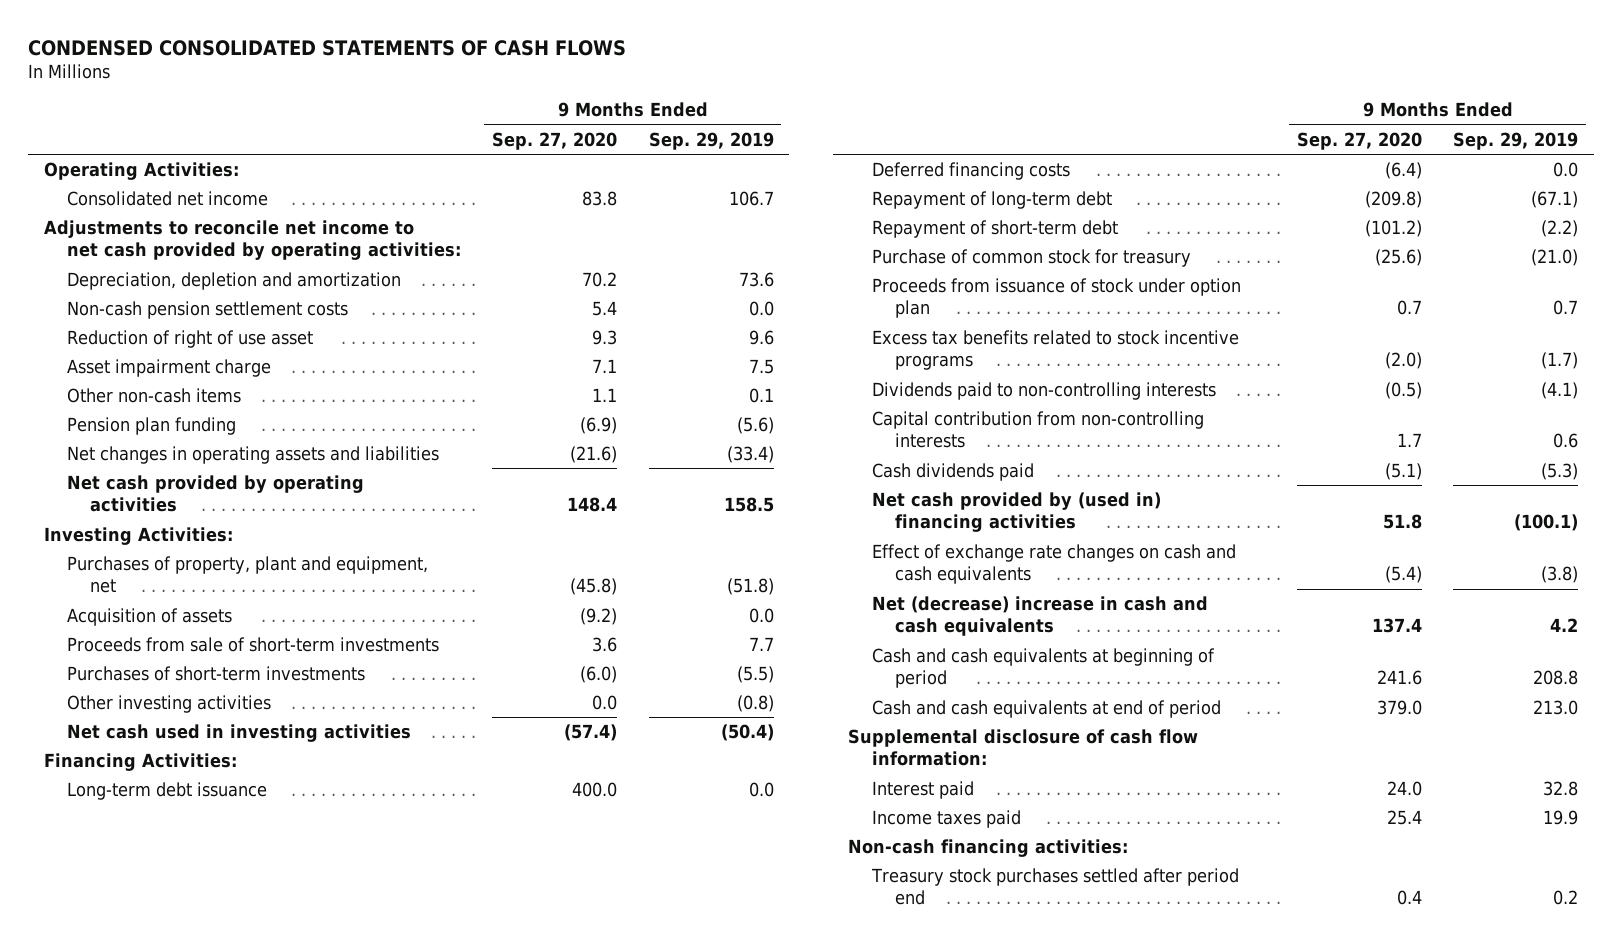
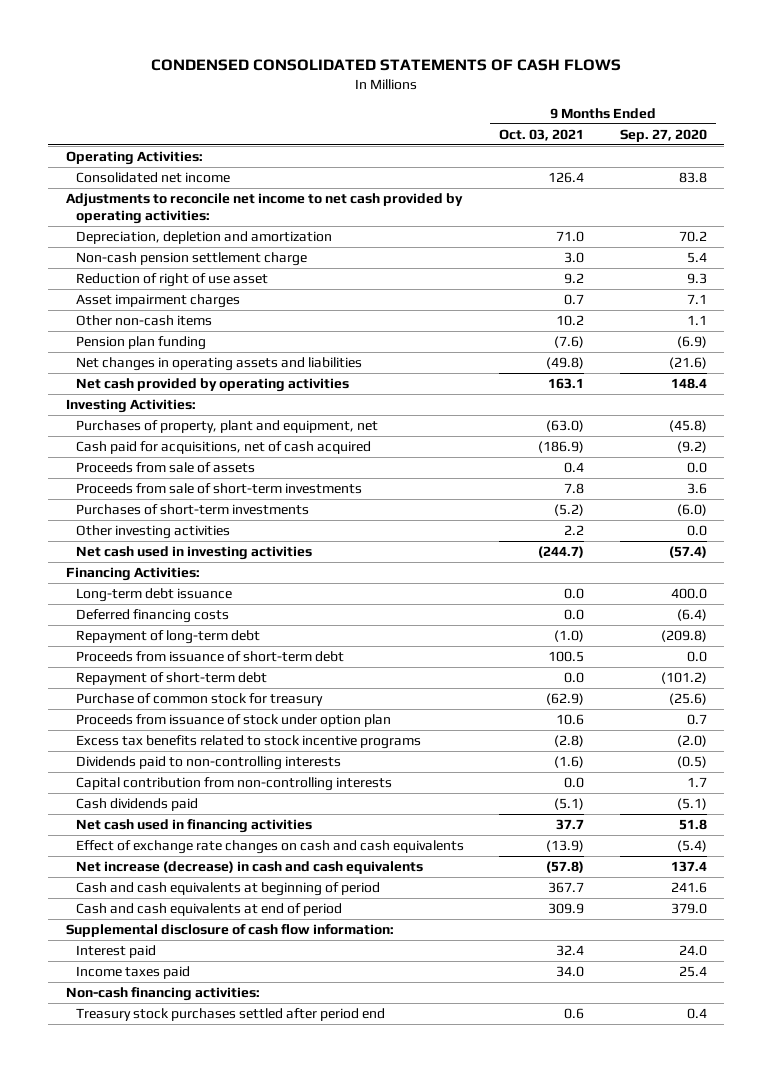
[648,131,774,150] Sep. 29, 2019 -> none
none -> [499,128,585,141] Oct. 03, 2021
[66,301,348,320] Non-cash pension settlement costs -> [75,252,307,267] Non-cash pension settlement charge
[66,359,271,378] Asset impairment charge -> [75,294,240,309] Asset impairment charges
[66,608,232,627] Acquisition of assets -> none
none -> [75,441,371,455] Cash paid for acquisitions, net of cash acquired
none -> [75,462,255,474] Proceeds from sale of assets
none -> [75,651,344,663] Proceeds from issuance of short-term debt
[871,492,1161,533] Net cash provided by (used in) financing activities -> [75,819,312,834] Net cash used in financing activities
[871,596,1208,637] Net (decrease) increase in cash and cash equivalents -> [75,861,423,875] Net increase (decrease) in cash and cash equivalents

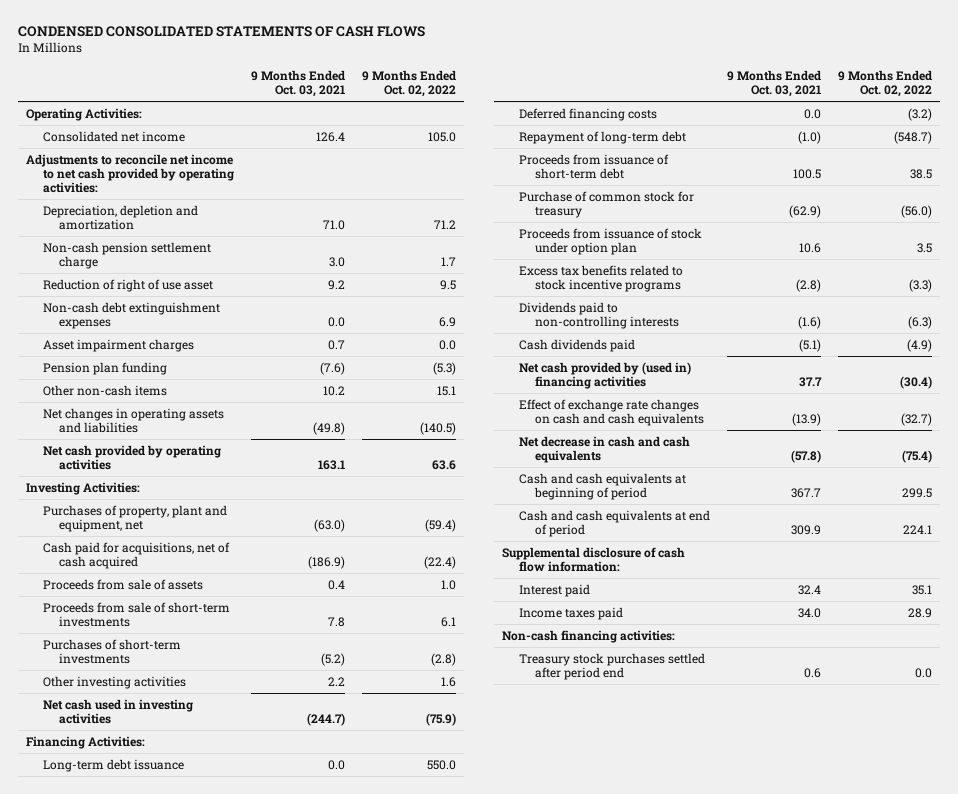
[619,128,707,142] Sep. 27, 2020 -> none
none -> [361,69,456,97] 9 Months Ended Oct. 02, 2022
none -> [42,301,220,329] Non-cash debt extinguishment expenses
[75,315,212,327] Other non-cash items -> [42,384,167,396] Other non-cash items
[75,672,267,686] Repayment of short-term debt -> none
[75,777,392,792] Capital contribution from non-controlling interests -> none
[75,819,312,834] Net cash used in financing activities -> [518,361,691,389] Net cash provided by (used in) financing activities
[75,861,423,875] Net increase (decrease) in cash and cash equivalents -> [518,435,690,463] Net decrease in cash and cash equivalents

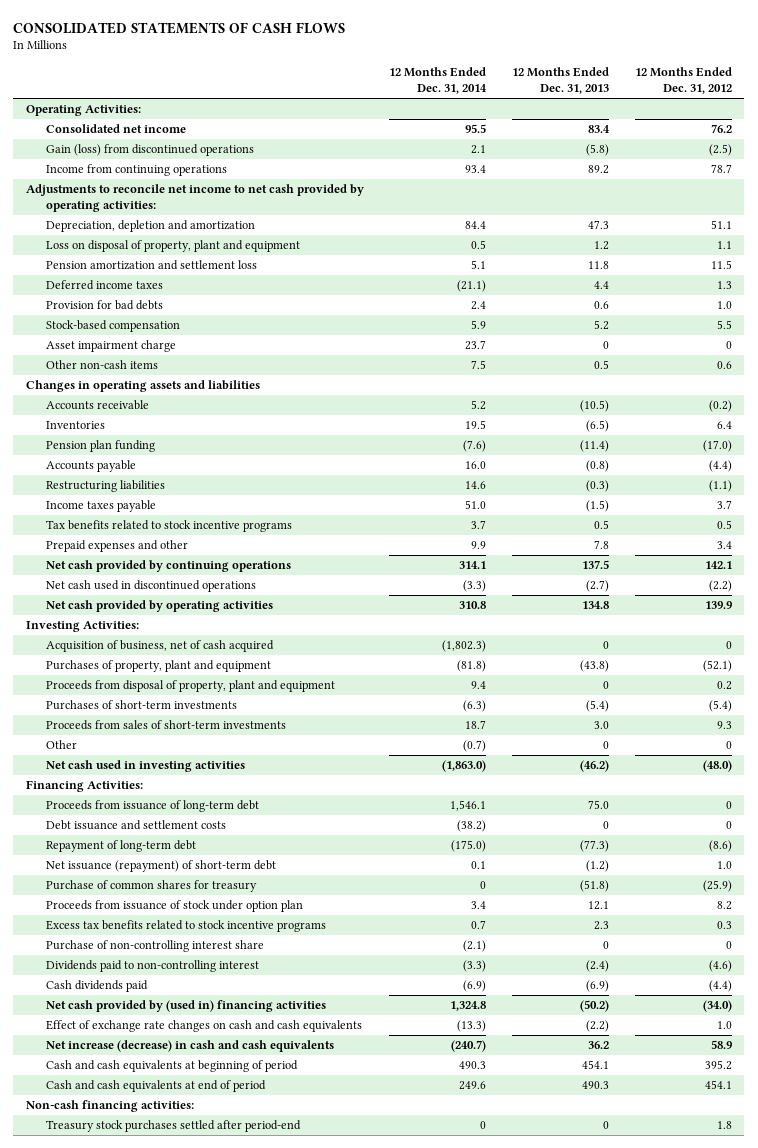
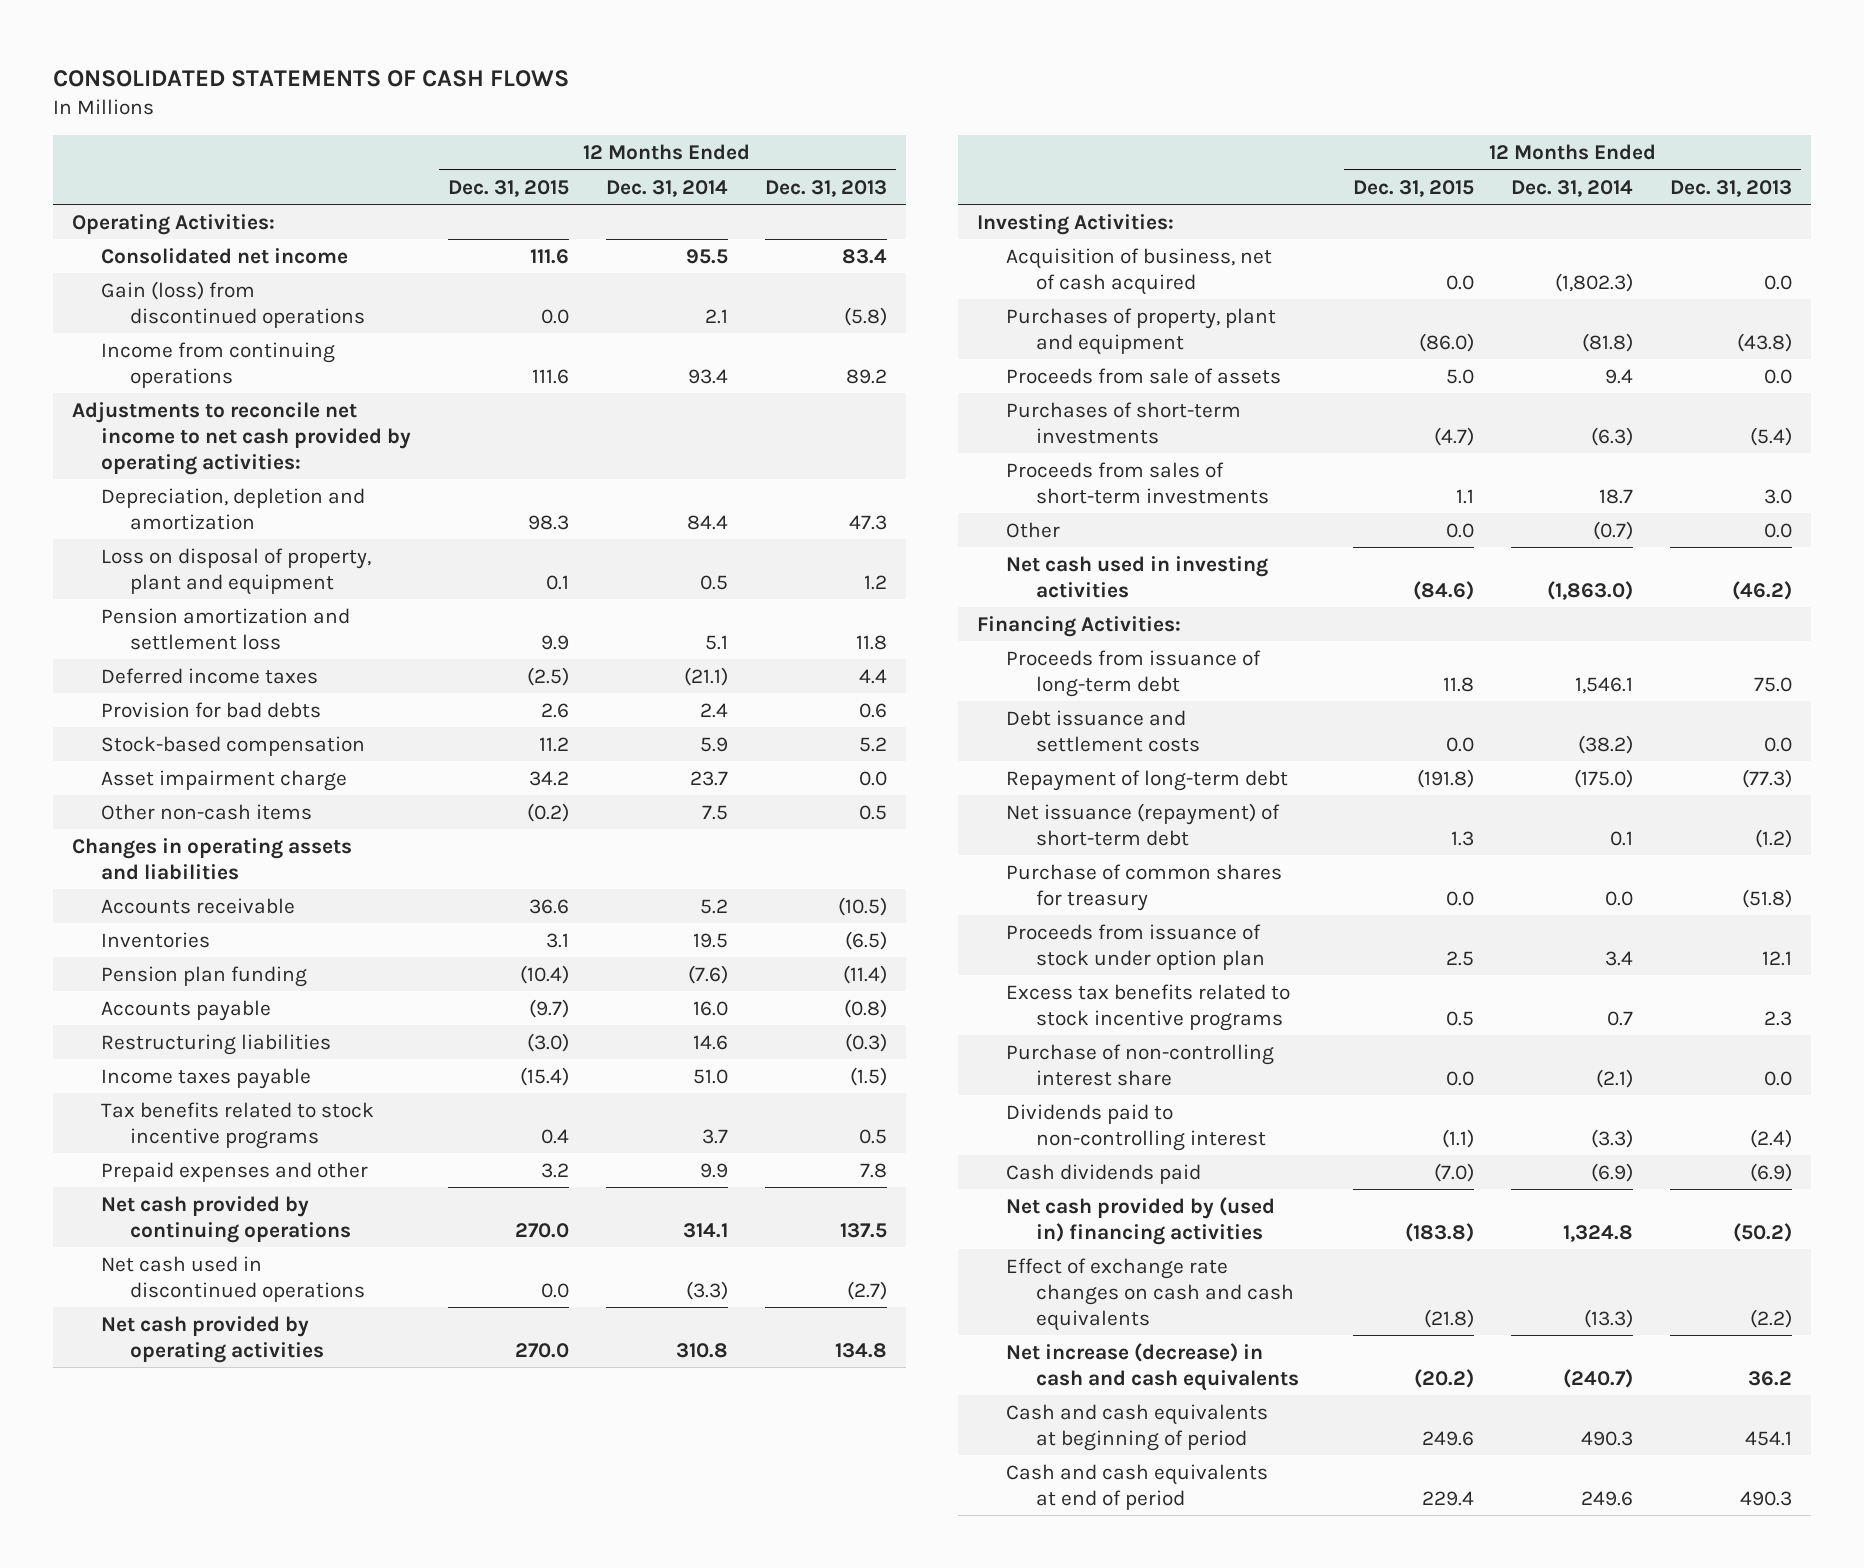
[634,67,732,95] 12 Months Ended Dec. 31, 2012 -> none
none -> [447,179,569,197] Dec. 31, 2015
[603,341,610,350] 0 -> [859,770,888,786] 0.0
[603,641,610,650] 0 -> [1764,274,1793,290] 0.0
[45,680,335,693] Proceeds from disposal of property, plant and equipment -> none
none -> [1006,367,1282,384] Proceeds from sale of assets
[603,741,610,750] 0 -> [1764,522,1793,538] 0.0
[603,821,610,830] 0 -> [1764,736,1793,752] 0.0
[480,881,487,890] 0 -> [1605,890,1634,906] 0.0
[603,941,610,950] 0 -> [1764,1070,1793,1086] 0.0
[25,1100,194,1113] Non-cash financing activities: -> none
[45,1120,301,1133] Treasury stock purchases settled after period-end -> none

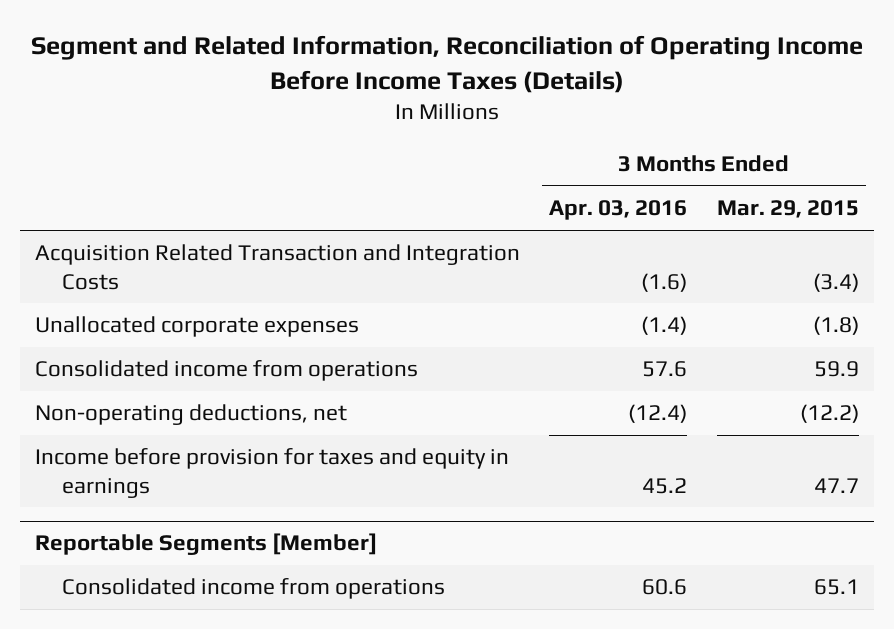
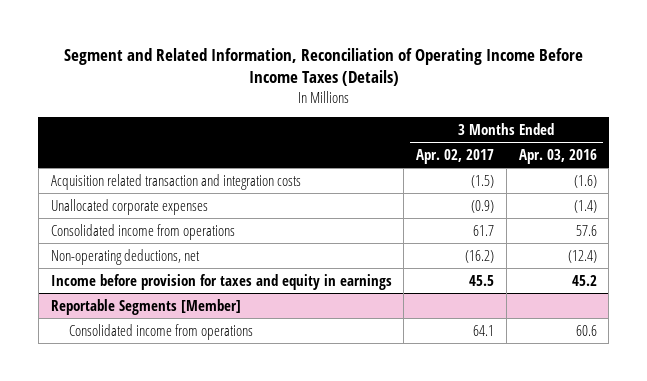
[717,200,860,219] Mar. 29, 2015 -> none
none -> [416,149,495,165] Apr. 02, 2017
[34,244,520,290] Acquisition Related Transaction and Integration Costs -> [50,173,301,190] Acquisition related transaction and integration costs

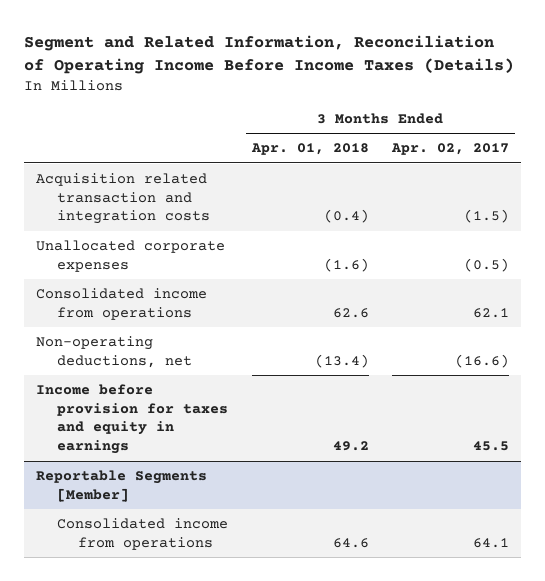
[518,149,597,165] Apr. 03, 2016 -> none
none -> [250,143,369,156] Apr. 01, 2018
[471,199,495,213] (0.9) -> [464,257,510,272] (0.5)
[473,224,495,236] 61.7 -> [473,307,510,318] 62.1
[465,249,495,263] (16.2) -> [455,353,510,368] (16.6)

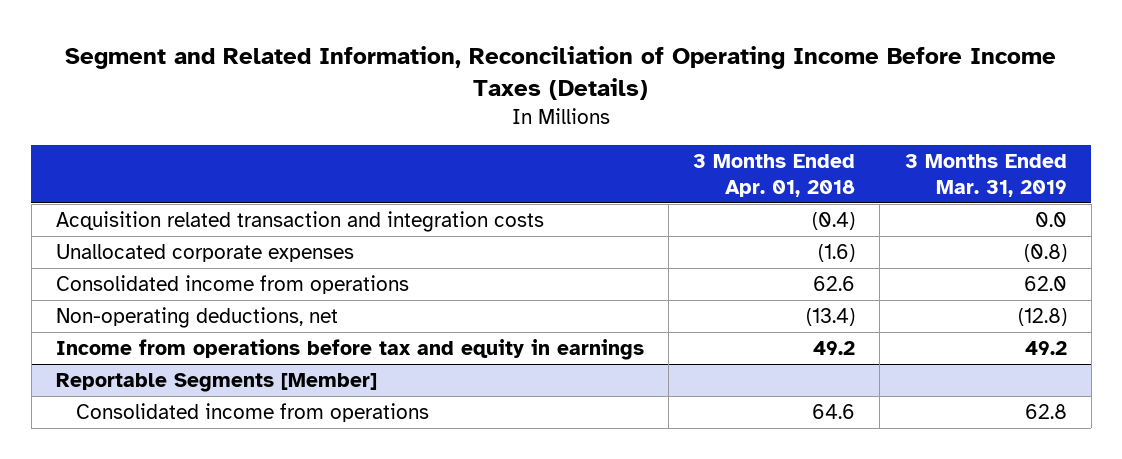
[391,143,510,156] Apr. 02, 2017 -> none
none -> [904,154,1067,198] 3 Months Ended Mar. 31, 2019
[35,383,228,455] Income before provision for taxes and equity in earnings -> [55,338,644,360] Income from operations before tax and equity in earnings

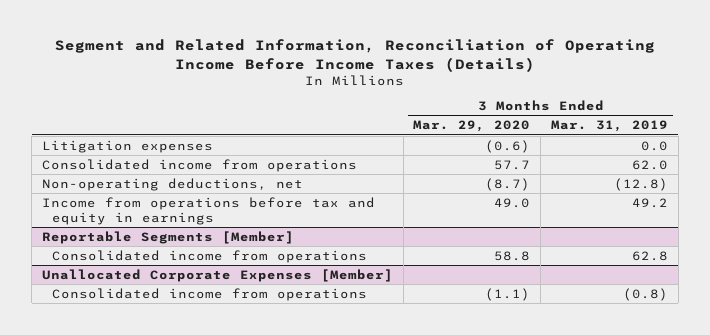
[693,154,856,198] 3 Months Ended Apr. 01, 2018 -> none
none -> [413,120,531,133] Mar. 29, 2020
[55,210,544,232] Acquisition related transaction and integration costs -> none
[55,243,354,262] Unallocated corporate expenses -> none
none -> [41,139,213,153] Litigation expenses
none -> [41,268,393,282] Unallocated Corporate Expenses [Member]
none -> [52,287,368,301] Consolidated income from operations

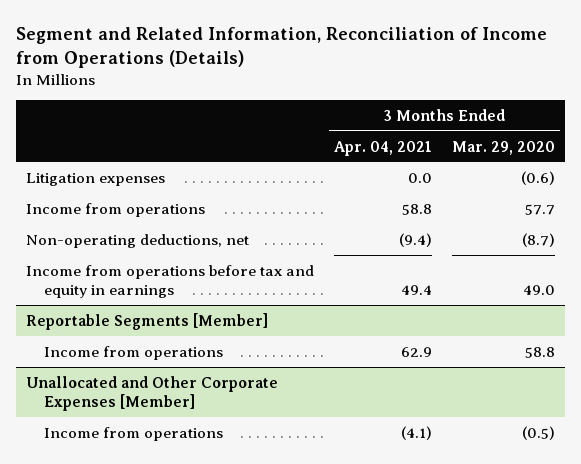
[54,39,655,72] Segment and Related Information, Reconciliation of Operating Income Before Income Taxes (Details) -> [15,26,547,69] Segment and Related Information, Reconciliation of Income from Operations (Details)
[550,120,668,133] Mar. 31, 2019 -> none
none -> [333,140,432,156] Apr. 04, 2021
[41,158,357,172] Consolidated income from operations -> [25,202,205,217] Income from operations
[52,249,368,263] Consolidated income from operations -> [44,345,224,360] Income from operations
[41,268,393,282] Unallocated Corporate Expenses [Member] -> [25,375,278,411] Unallocated and Other Corporate Expenses [Member]
[52,287,368,301] Consolidated income from operations -> [44,426,224,441] Income from operations
[485,287,531,301] (1.1) -> [521,425,555,440] (0.5)

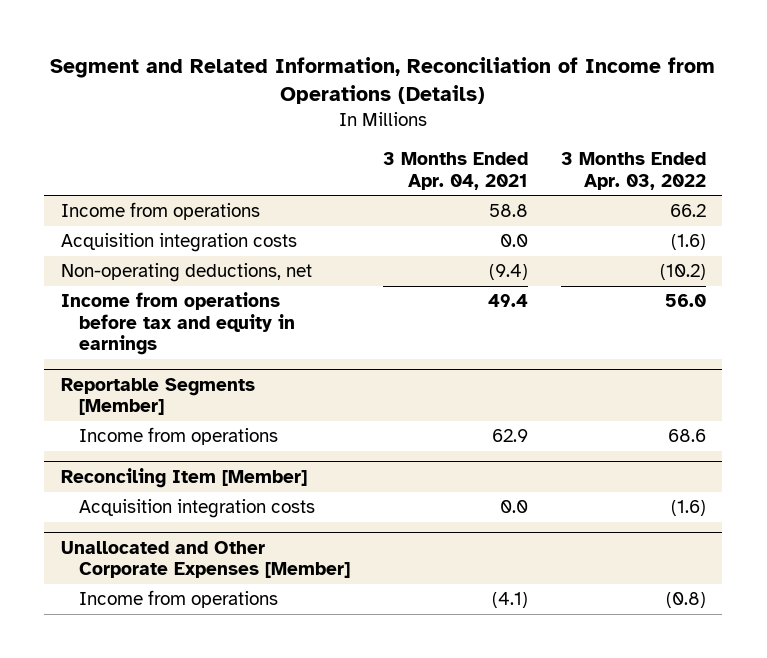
[451,140,555,155] Mar. 29, 2020 -> none
none -> [560,152,706,190] 3 Months Ended Apr. 03, 2022
[25,172,165,186] Litigation expenses -> none
none -> [60,233,297,253] Acquisition integration costs
none -> [60,467,307,488] Reconciling Item [Member]
none -> [78,499,315,519] Acquisition integration costs

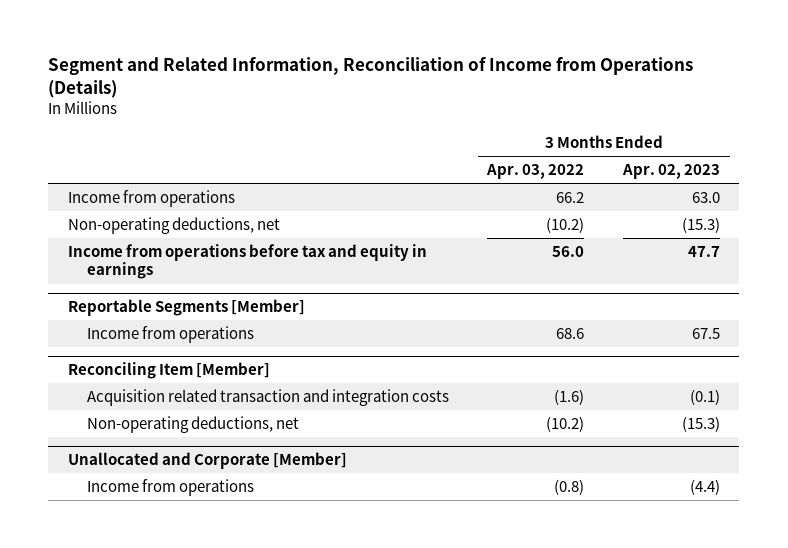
[382,152,528,190] 3 Months Ended Apr. 04, 2021 -> none
none -> [621,164,720,180] Apr. 02, 2023
[60,233,297,253] Acquisition integration costs -> none
[78,499,315,519] Acquisition integration costs -> [86,389,449,407] Acquisition related transaction and integration costs
none -> [86,416,299,434] Non-operating deductions, net
[60,540,350,579] Unallocated and Other Corporate Expenses [Member] -> [67,452,347,470] Unallocated and Corporate [Member]

